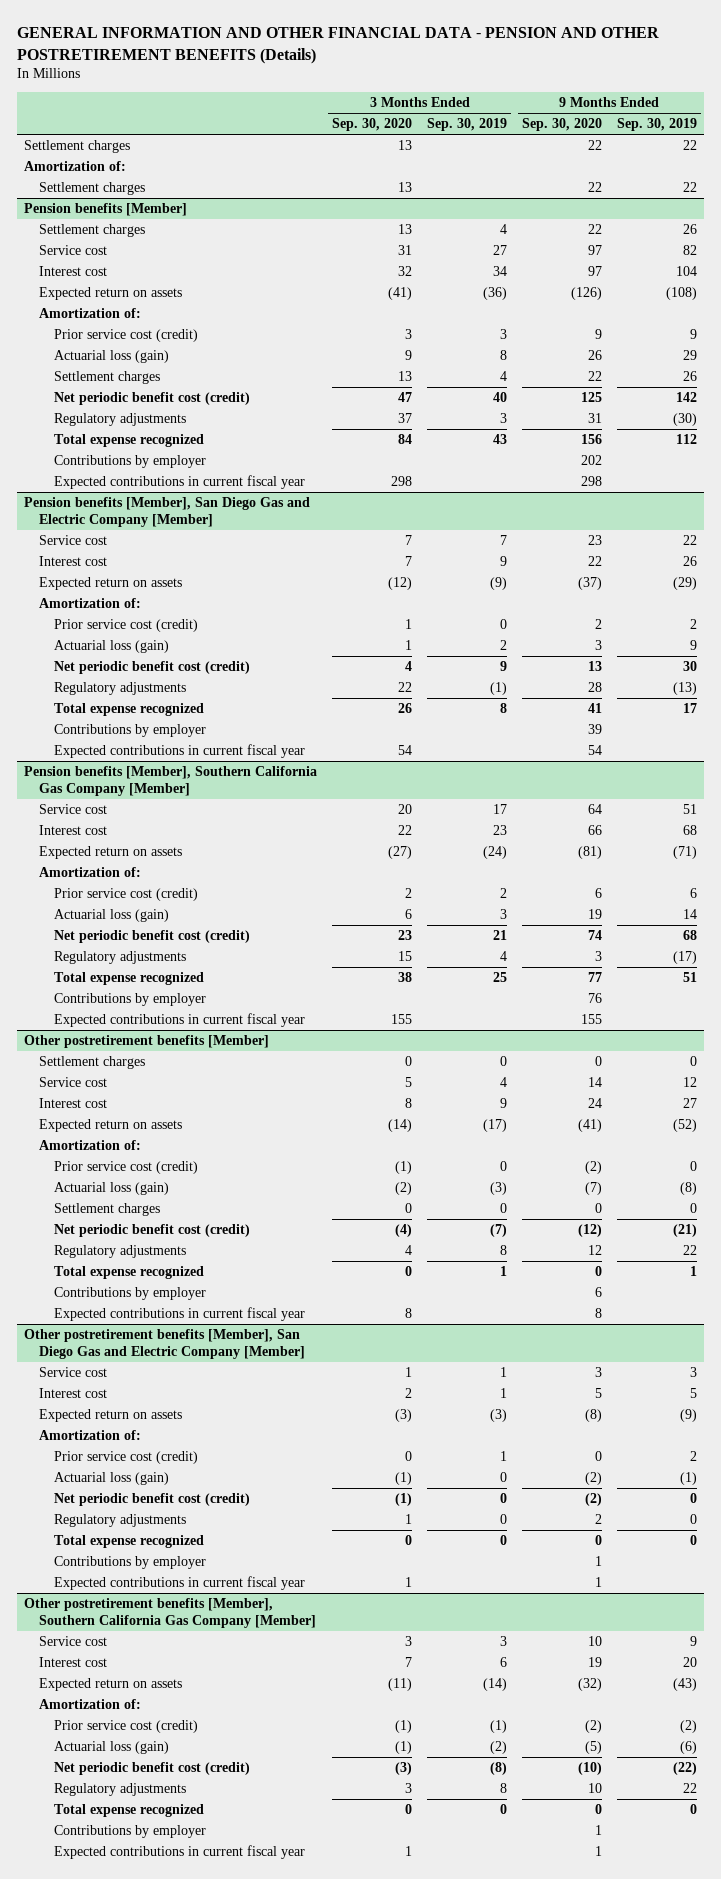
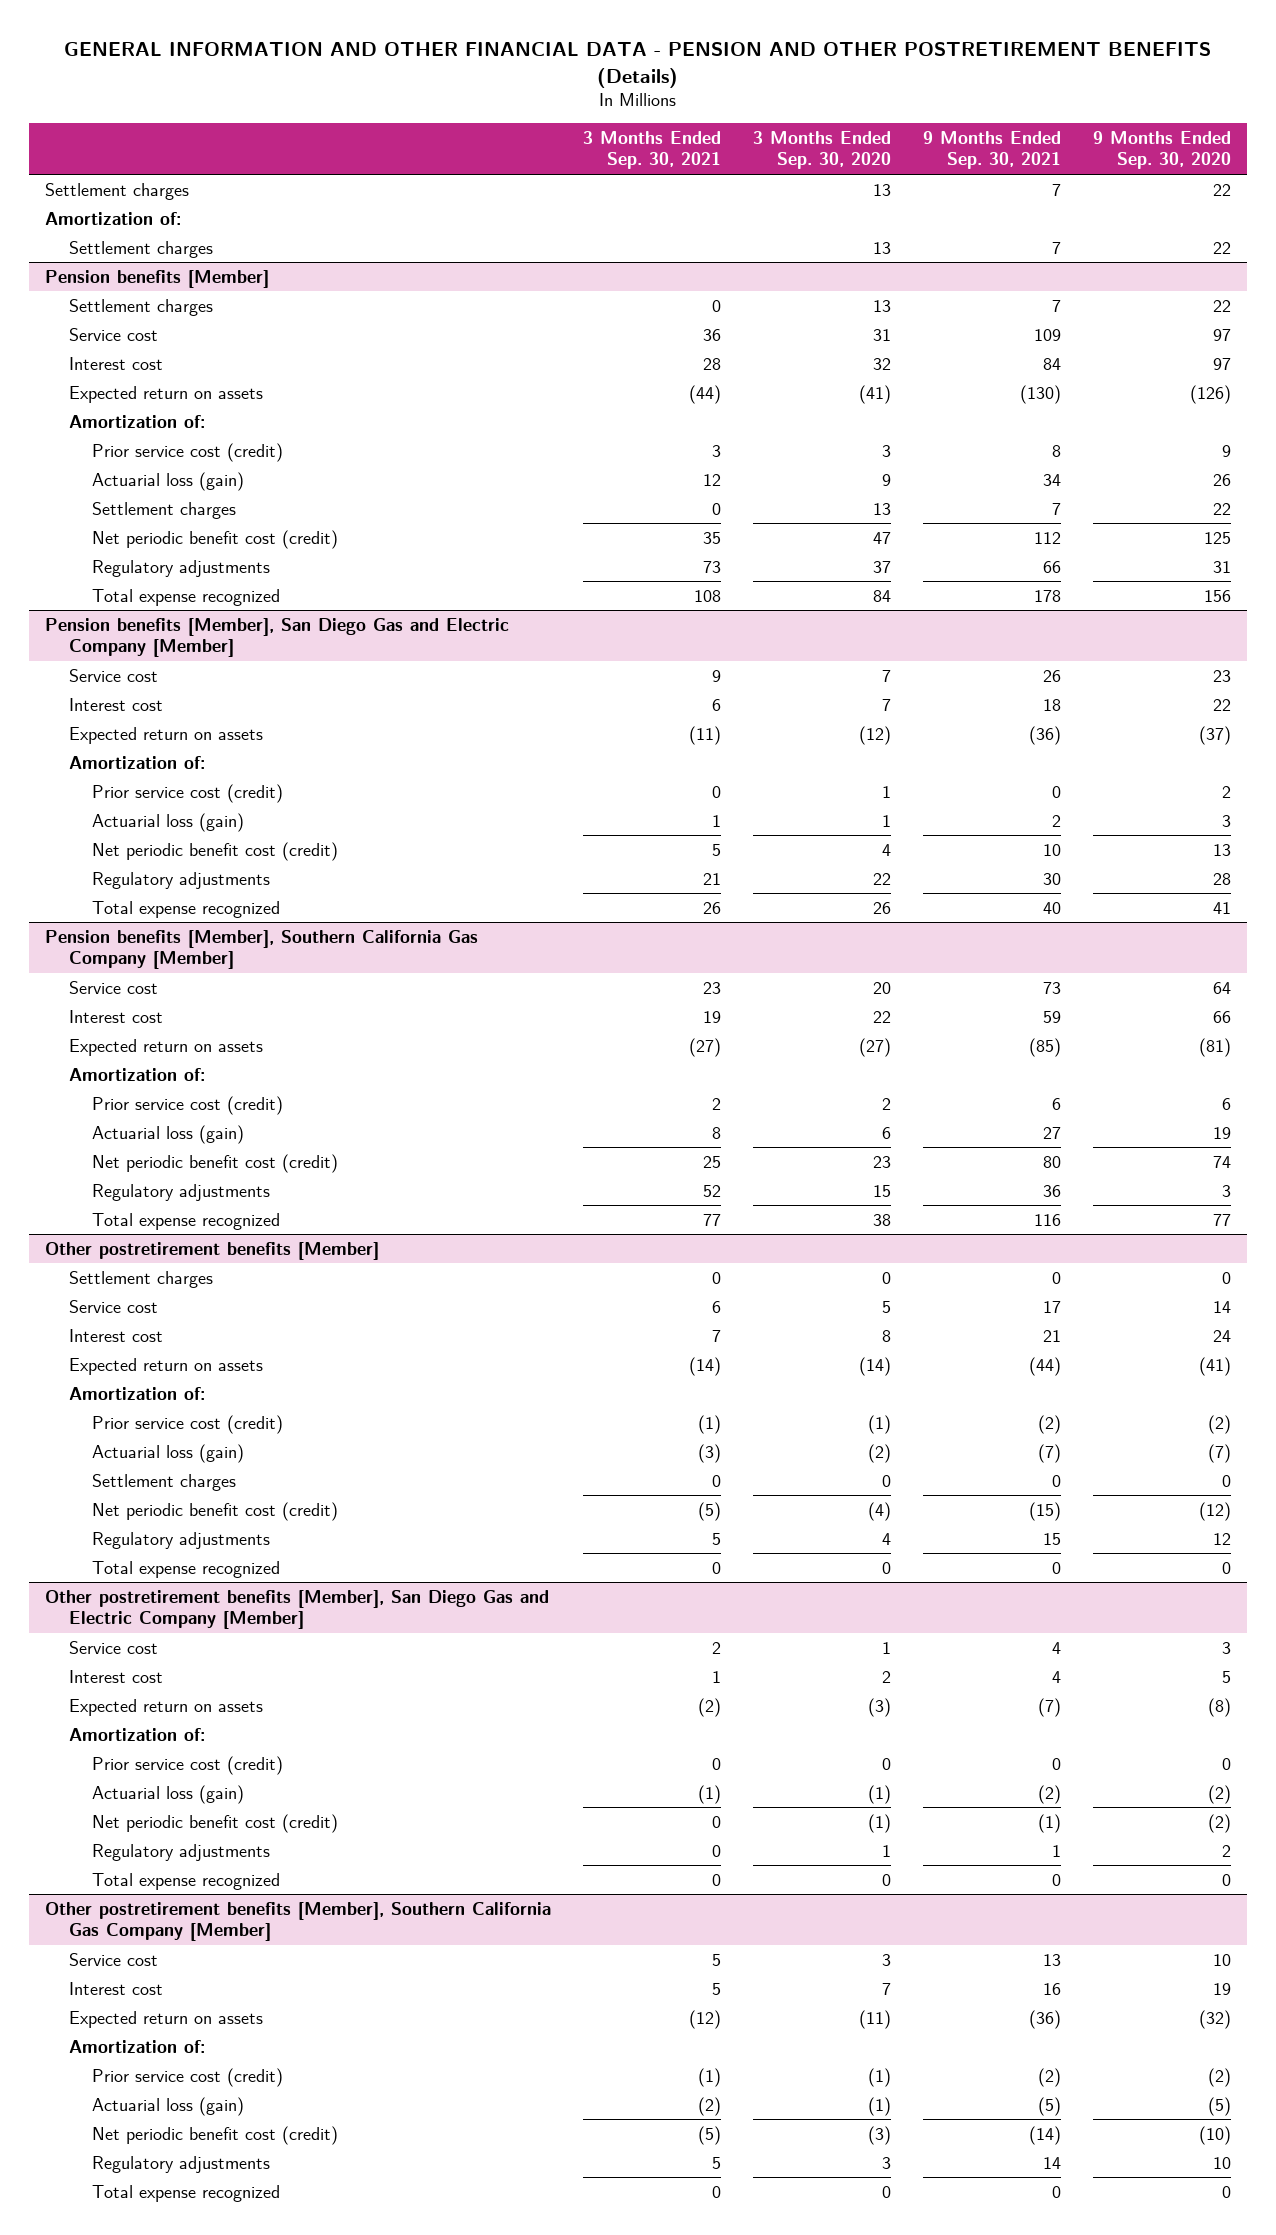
[426,118,507,132] Sep. 30, 2019 -> none
[616,118,697,132] Sep. 30, 2019 -> none
none -> [582,131,721,170] 3 Months Ended Sep. 30, 2021
none -> [923,131,1062,170] 9 Months Ended Sep. 30, 2021
[53,454,206,468] Contributions by employer -> none
[53,474,305,489] Expected contributions in current fiscal year -> none
[53,723,206,737] Contributions by employer -> none
[53,743,305,758] Expected contributions in current fiscal year -> none
[53,992,206,1006] Contributions by employer -> none
[53,1012,305,1027] Expected contributions in current fiscal year -> none
[53,1286,206,1300] Contributions by employer -> none
[53,1306,305,1321] Expected contributions in current fiscal year -> none
[53,1555,206,1569] Contributions by employer -> none
[53,1575,305,1590] Expected contributions in current fiscal year -> none
[53,1824,206,1838] Contributions by employer -> none
[53,1844,305,1859] Expected contributions in current fiscal year -> none

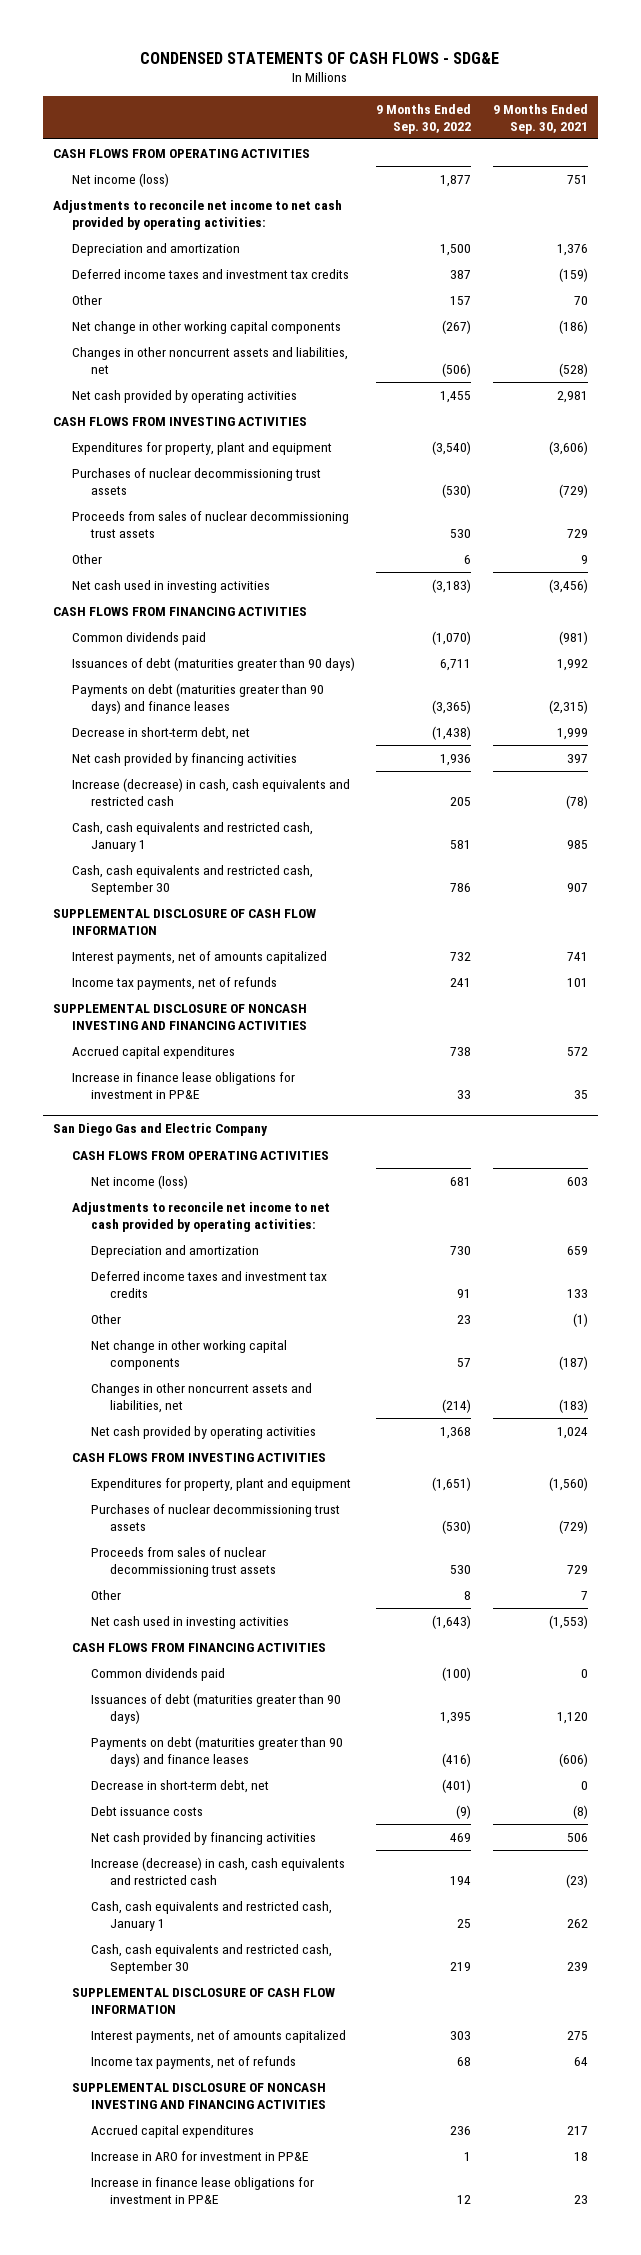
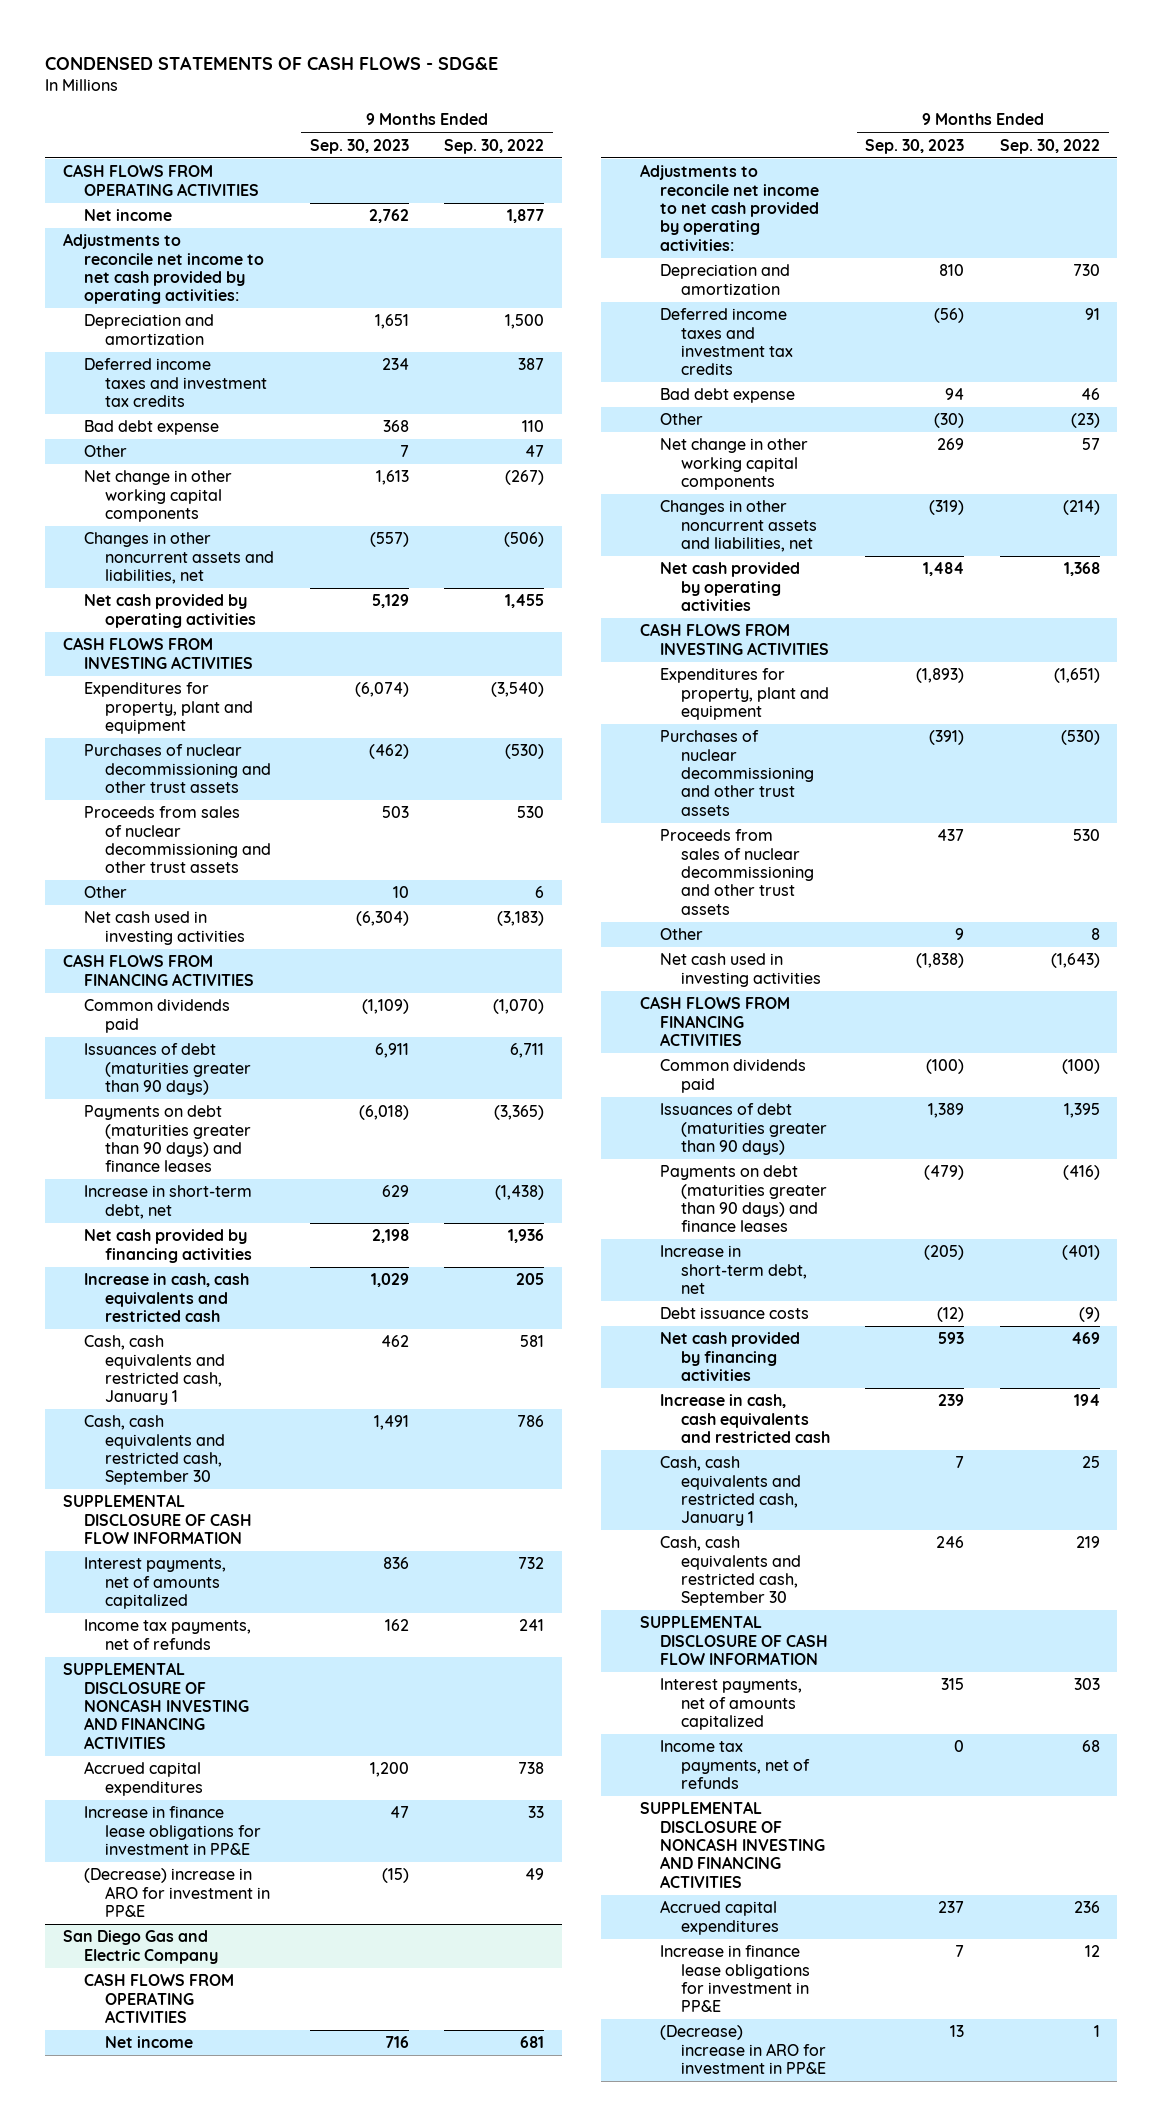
[492,104,588,134] 9 Months Ended Sep. 30, 2021 -> none
none -> [309,138,409,154] Sep. 30, 2023
[72,172,170,187] Net income (loss) -> [83,209,172,222] Net income
none -> [83,420,219,436] Bad debt expense
[450,295,472,305] 157 -> [525,445,545,458] 47
[72,467,322,495] Purchases of nuclear decommissioning trust assets -> [83,744,271,793] Purchases of nuclear decommissioning and other trust assets
[72,510,350,538] Proceeds from sales of nuclear decommissioning trust assets -> [83,806,271,874] Proceeds from sales of nuclear decommissioning and other trust assets
[72,726,251,740] Decrease in short-term debt, net -> [83,1185,252,1219] Increase in short-term debt, net
[72,777,351,806] Increase (decrease) in cash, cash equivalents and restricted cash -> [83,1273,249,1322] Increase in cash, cash equivalents and restricted cash
none -> [83,1868,270,1917] (Decrease) increase in ARO for investment in PP&E
[91,1174,189,1189] Net income (loss) -> [104,2036,193,2049] Net income
none -> [660,388,796,404] Bad debt expense
[457,1314,472,1324] 23 -> [1070,413,1100,429] (23)
[91,1503,341,1531] Purchases of nuclear decommissioning trust assets -> [660,730,815,816] Purchases of nuclear decommissioning and other trust assets
[91,1546,277,1577] Proceeds from sales of nuclear decommissioning trust assets -> [660,829,815,915] Proceeds from sales of nuclear decommissioning and other trust assets
[91,1779,270,1793] Decrease in short-term debt, net -> [660,1245,808,1294] Increase in short-term debt, net
[91,1856,346,1885] Increase (decrease) in cash, cash equivalents and restricted cash -> [660,1394,831,1443] Increase in cash, cash equivalents and restricted cash
[91,2150,309,2161] Increase in ARO for investment in PP&E -> none
none -> [660,2025,827,2074] (Decrease) increase in ARO for investment in PP&E

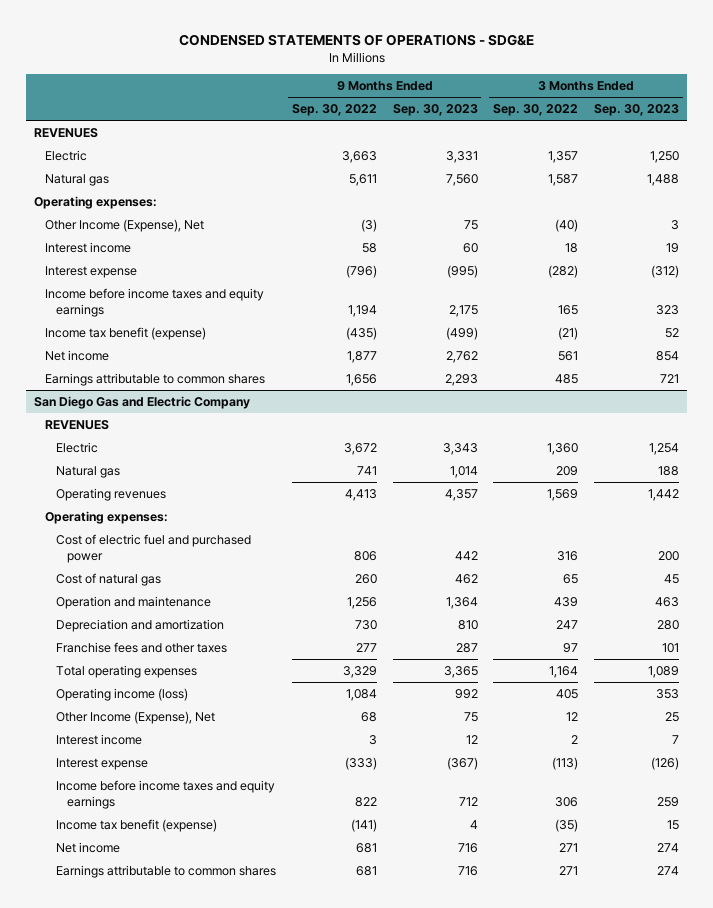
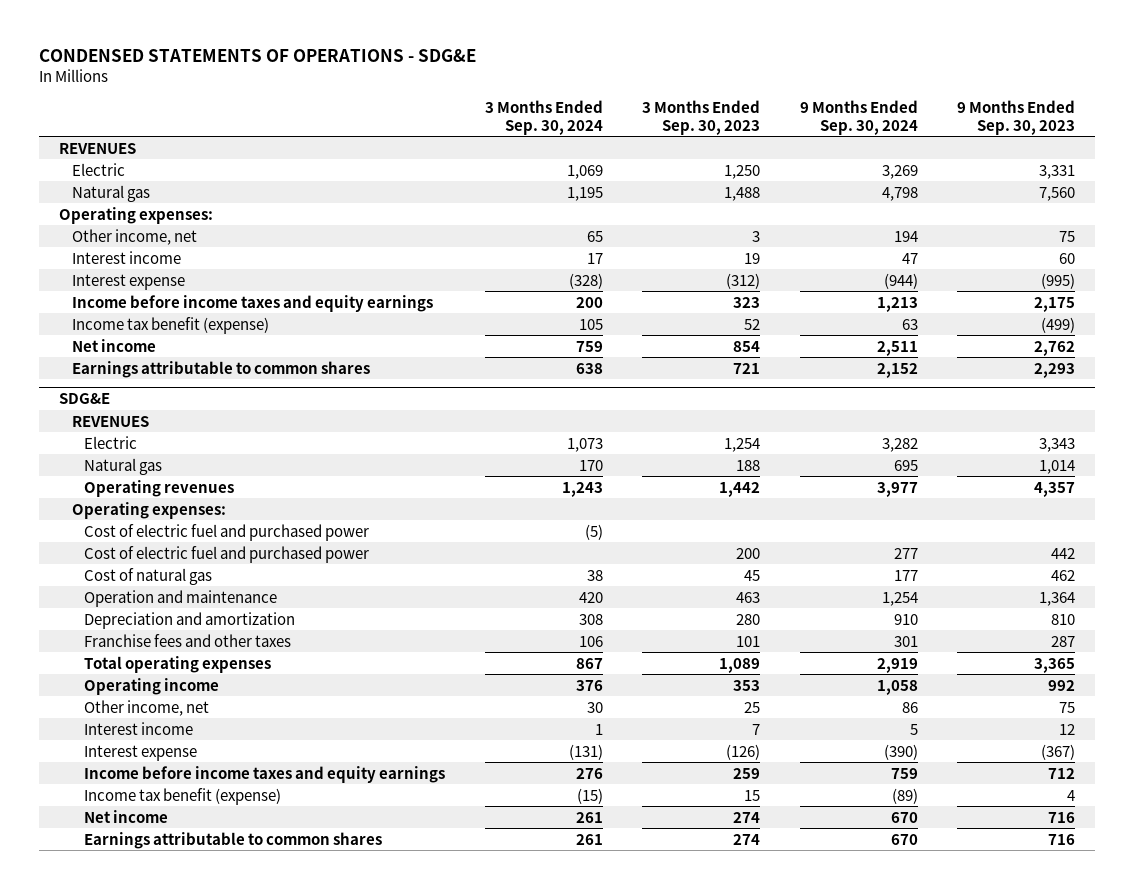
[291,104,377,117] Sep. 30, 2022 -> none
[493,104,579,117] Sep. 30, 2022 -> none
none -> [484,100,603,135] 3 Months Ended Sep. 30, 2024
none -> [799,100,918,135] 9 Months Ended Sep. 30, 2024
[44,218,204,232] Other Income (Expense), Net -> [71,228,197,245] Other income, net
[34,395,251,409] San Diego Gas and Electric Company -> [58,393,110,405] SDG&E
none -> [84,523,370,541] Cost of electric fuel and purchased power
[55,687,188,701] Operating income (loss) -> [84,677,220,695] Operating income
[55,710,215,724] Other Income (Expense), Net -> [84,699,210,716] Other income, net

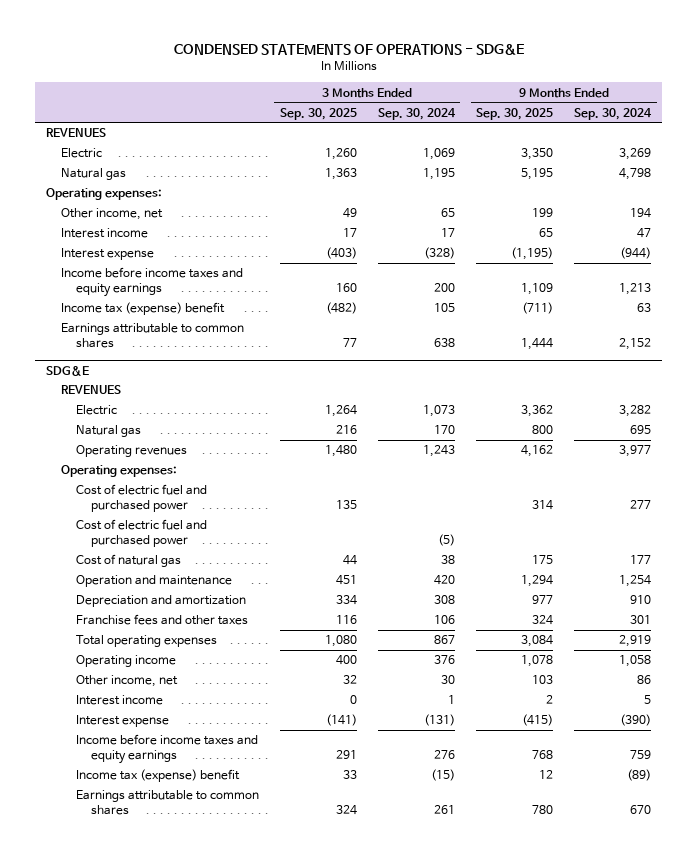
[642,100,761,135] 3 Months Ended Sep. 30, 2023 -> none
[956,100,1075,135] 9 Months Ended Sep. 30, 2023 -> none
none -> [279,107,357,120] Sep. 30, 2025
none -> [476,107,554,120] Sep. 30, 2025
[71,338,156,352] Net income -> none
[71,316,269,334] Income tax benefit (expense) -> [60,302,225,316] Income tax (expense) benefit
[84,523,370,541] Cost of electric fuel and purchased power -> [75,519,207,548] Cost of electric fuel and purchased power
[84,809,169,823] Net income -> none
[84,787,282,805] Income tax benefit (expense) -> [75,769,240,783] Income tax (expense) benefit

